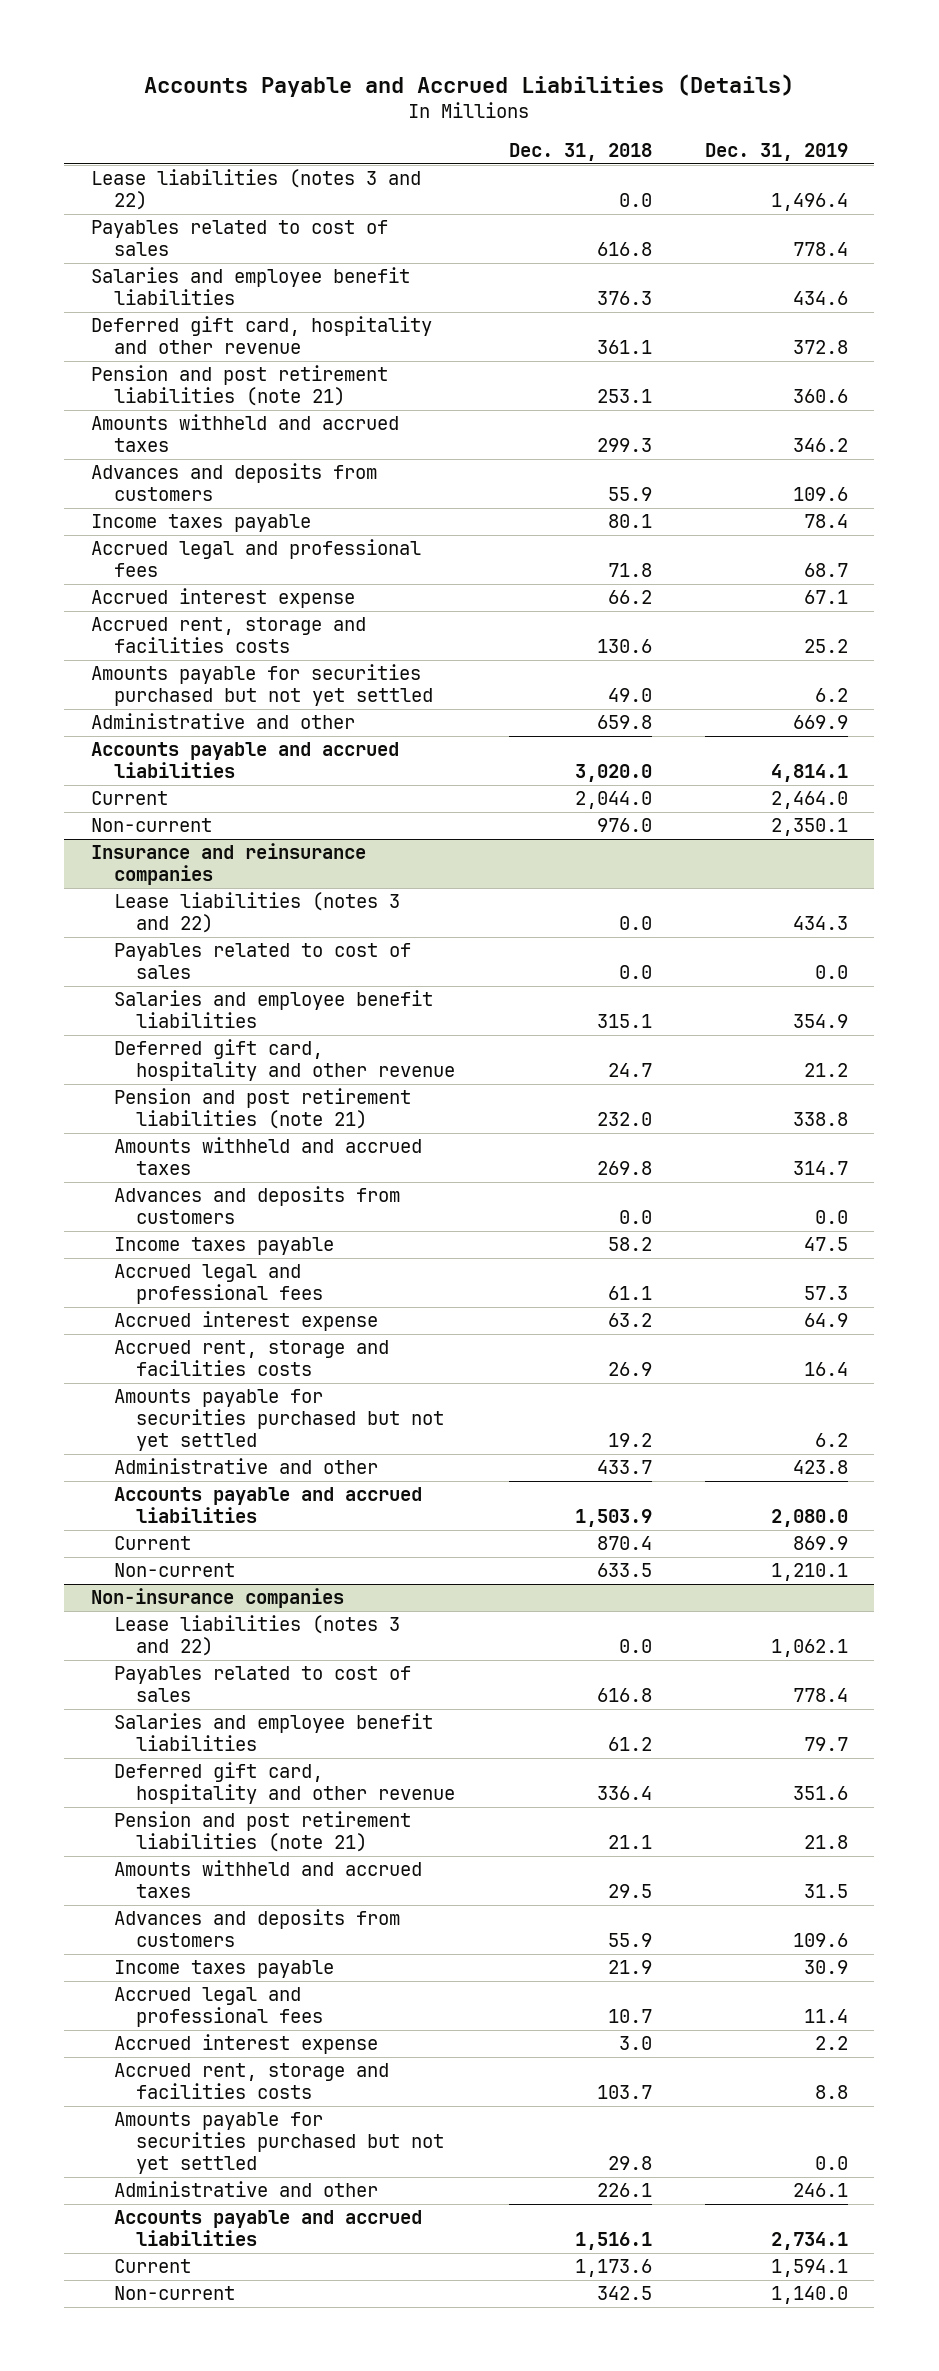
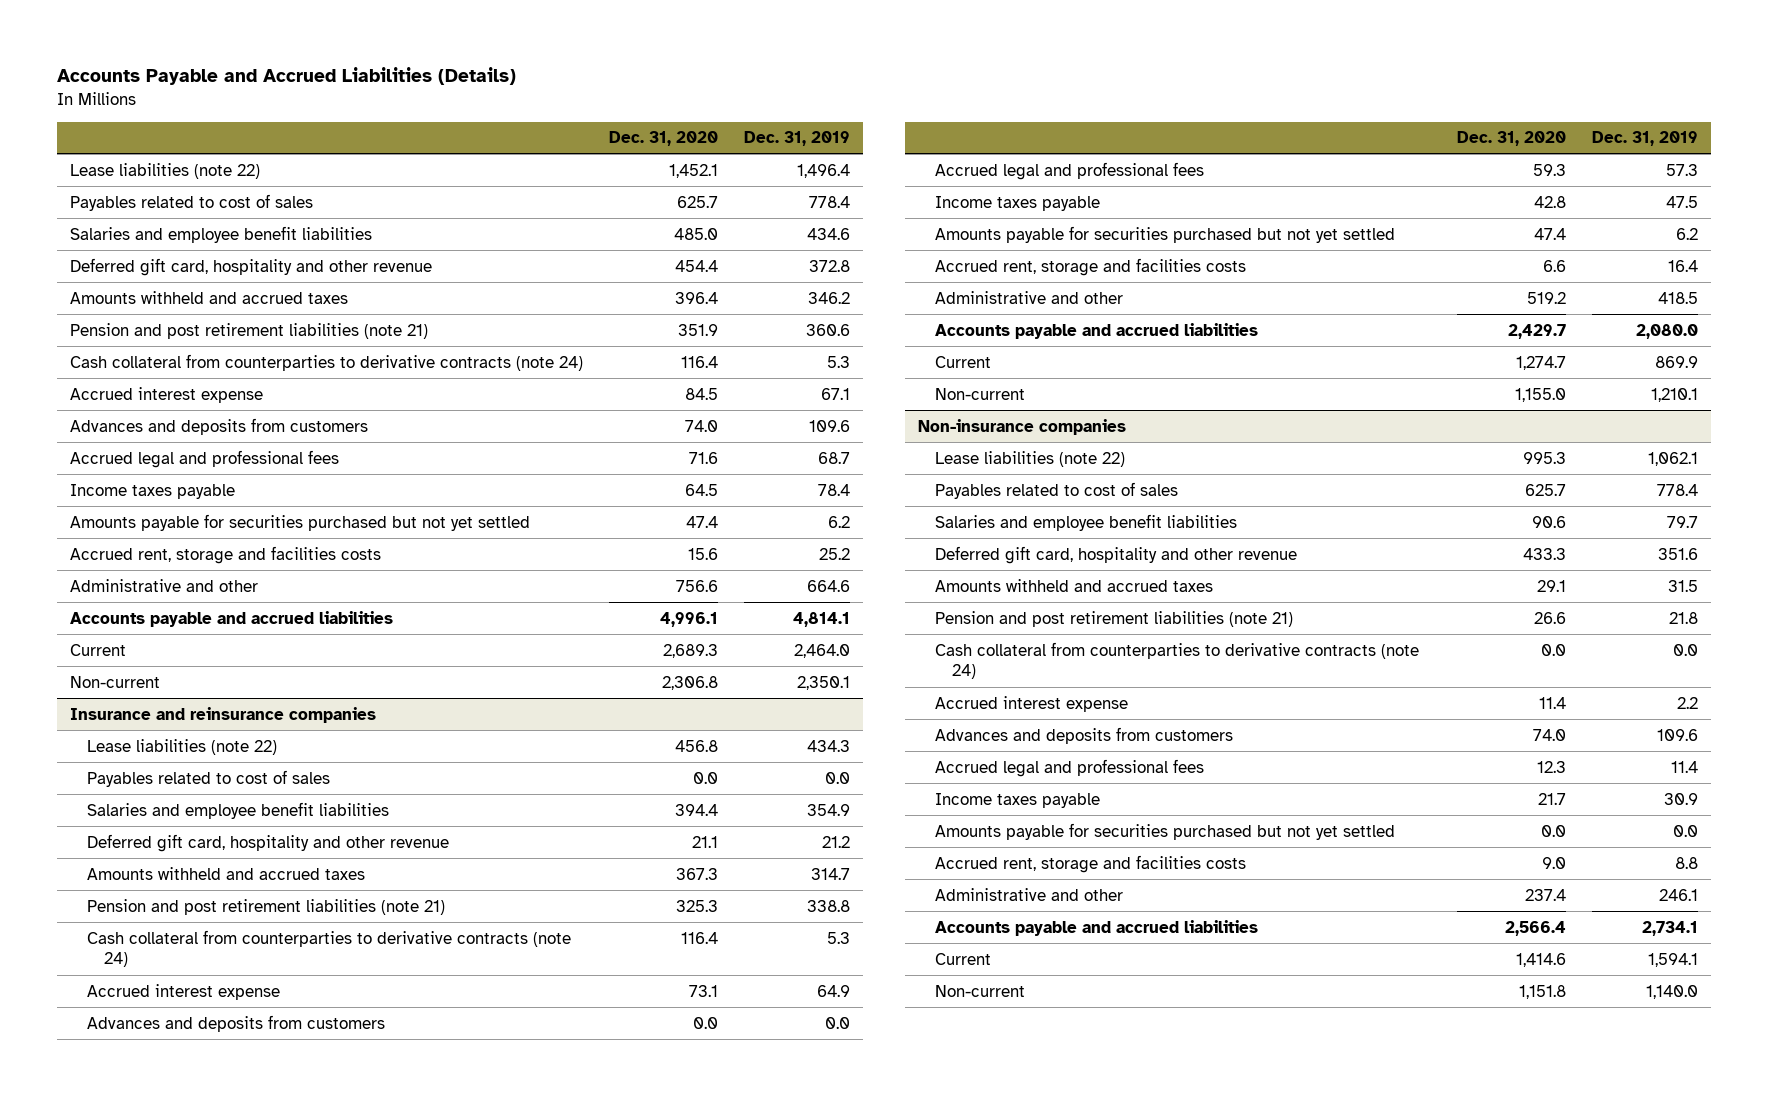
[508,143,652,162] Dec. 31, 2018 -> none
none -> [608,131,718,147] Dec. 31, 2020
[90,169,421,211] Lease liabilities (notes 3 and 22) -> [69,162,260,179] Lease liabilities (note 22)
[90,365,388,407] Pension and post retirement liabilities (note 21) -> [69,322,428,339] Pension and post retirement liabilities (note 21)
none -> [69,353,583,371] Cash collateral from counterparties to derivative contracts (note 24)
[90,588,355,609] Accrued interest expense -> [69,386,263,403] Accrued interest expense
[90,514,311,533] Income taxes payable -> [69,483,235,499] Income taxes payable
[90,617,366,654] Accrued rent, storage and facilities costs -> [69,545,381,564] Accrued rent, storage and facilities costs
[792,715,848,730] 669.9 -> [807,579,851,592] 664.6
[113,892,400,934] Lease liabilities (notes 3 and 22) -> [86,738,277,755] Lease liabilities (note 22)
[113,1088,411,1130] Pension and post retirement liabilities (note 21) -> [86,898,445,915] Pension and post retirement liabilities (note 21)
none -> [86,929,571,968] Cash collateral from counterparties to derivative contracts (note 24)
[113,1311,378,1332] Accrued interest expense -> [86,983,280,1000] Accrued interest expense
[113,1237,334,1256] Income taxes payable -> [934,195,1100,211] Income taxes payable
[113,1340,389,1377] Accrued rent, storage and facilities costs -> [934,257,1246,276] Accrued rent, storage and facilities costs
[792,1460,848,1475] 423.8 -> [1658,291,1699,304] 418.5
[113,1615,400,1657] Lease liabilities (notes 3 and 22) -> [934,450,1125,467] Lease liabilities (note 22)
[113,1811,411,1853] Pension and post retirement liabilities (note 21) -> [934,610,1293,627] Pension and post retirement liabilities (note 21)
none -> [934,641,1419,680] Cash collateral from counterparties to derivative contracts (note 24)
[113,2034,378,2055] Accrued interest expense -> [934,695,1128,712] Accrued interest expense
[113,1960,334,1979] Income taxes payable -> [934,792,1100,808] Income taxes payable
[113,2063,389,2100] Accrued rent, storage and facilities costs -> [934,854,1246,873] Accrued rent, storage and facilities costs

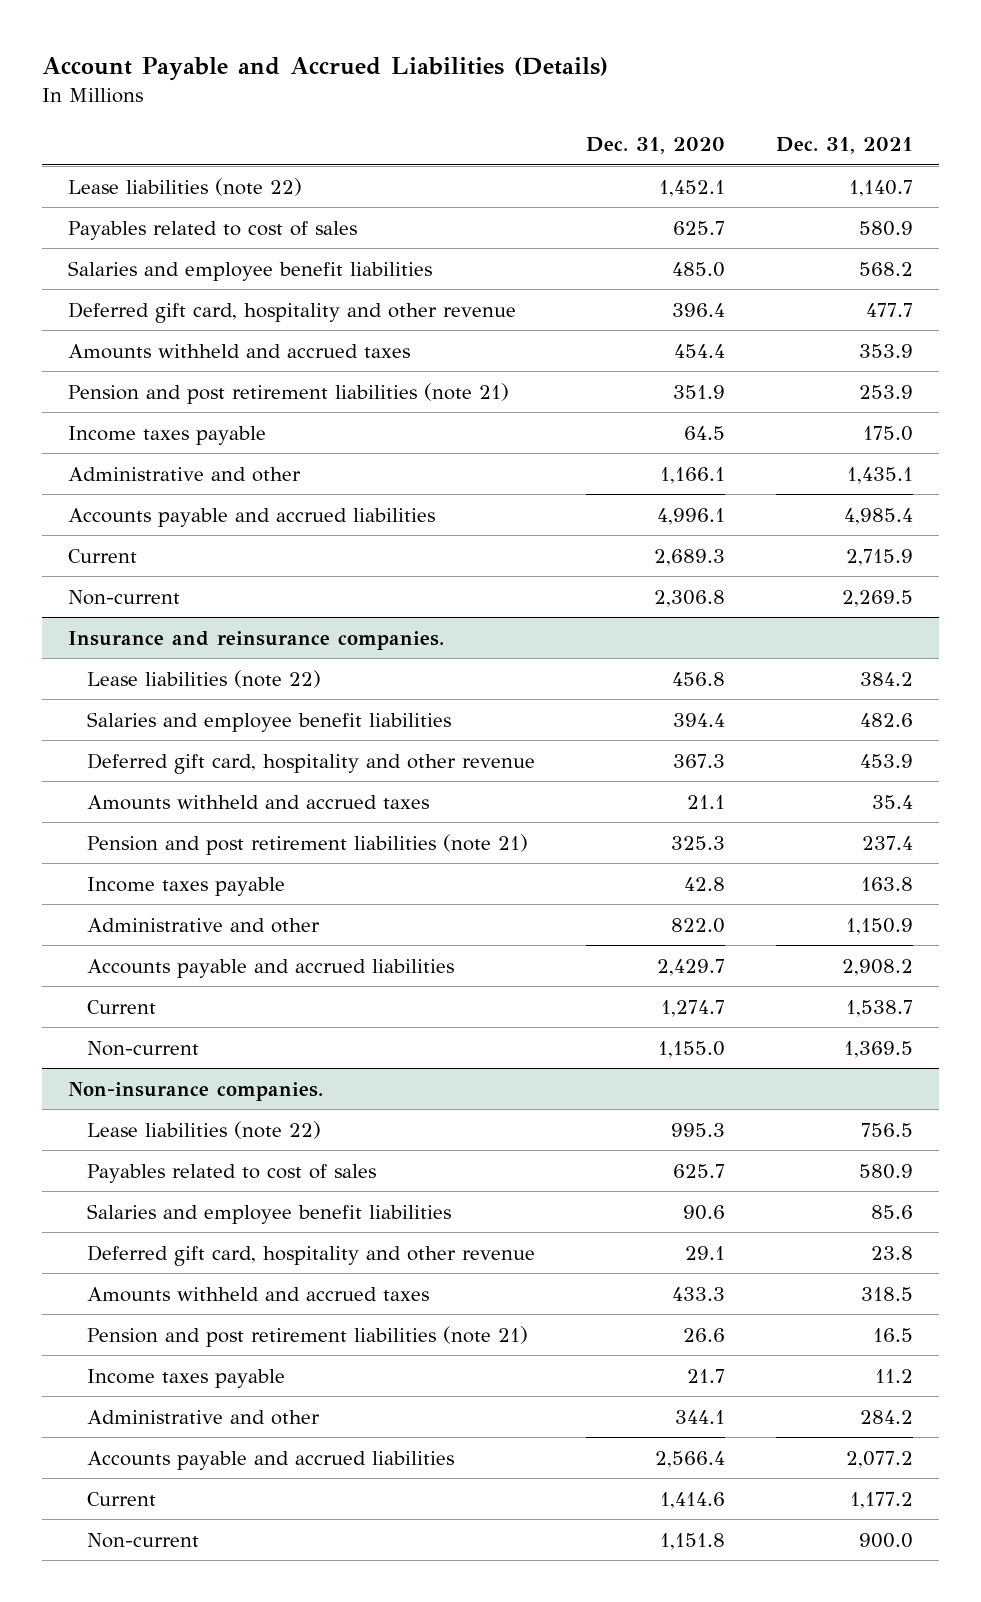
[56,67,516,86] Accounts Payable and Accrued Liabilities (Details) -> [42,57,609,82] Account Payable and Accrued Liabilities (Details)
[744,131,851,147] Dec. 31, 2019 -> none
none -> [776,136,914,154] Dec. 31, 2021
[674,259,718,272] 454.4 -> [672,302,726,317] 396.4
[674,291,718,304] 396.4 -> [674,343,726,358] 454.4
[69,353,583,371] Cash collateral from counterparties to derivative contracts (note 24) -> none
[69,386,263,403] Accrued interest expense -> none
[69,417,368,435] Advances and deposits from customers -> none
[69,449,339,468] Accrued legal and professional fees -> none
[69,513,530,531] Amounts payable for securities purchased but not yet settled -> none
[69,545,381,564] Accrued rent, storage and facilities costs -> none
[675,579,718,592] 756.6 -> [660,466,726,484] 1,166.1
[69,706,376,723] Insurance and reinsurance companies -> [67,630,444,650] Insurance and reinsurance companies.
[86,769,330,787] Payables related to cost of sales -> none
[691,835,718,848] 21.1 -> [673,753,726,768] 367.3
[675,867,718,880] 367.3 -> [687,794,726,809] 21.1
[86,929,571,968] Cash collateral from counterparties to derivative contracts (note 24) -> none
[86,983,280,1000] Accrued interest expense -> none
[86,1014,385,1032] Advances and deposits from customers -> none
[934,161,1204,180] Accrued legal and professional fees -> none
[934,225,1395,243] Amounts payable for securities purchased but not yet settled -> none
[934,257,1246,276] Accrued rent, storage and facilities costs -> none
[1526,291,1566,304] 519.2 -> [671,917,726,933] 822.0
[917,418,1126,435] Non-insurance companies -> [67,1081,323,1101] Non-insurance companies.
[1522,547,1566,560] 433.3 -> [685,1245,726,1260] 29.1
[1536,579,1566,592] 29.1 -> [672,1286,726,1301] 433.3
[934,641,1419,680] Cash collateral from counterparties to derivative contracts (note 24) -> none
[934,695,1128,712] Accrued interest expense -> none
[934,726,1233,744] Advances and deposits from customers -> none
[934,758,1204,777] Accrued legal and professional fees -> none
[934,822,1395,840] Amounts payable for securities purchased but not yet settled -> none
[934,854,1246,873] Accrued rent, storage and facilities costs -> none
[1524,888,1566,901] 237.4 -> [675,1409,726,1424] 344.1

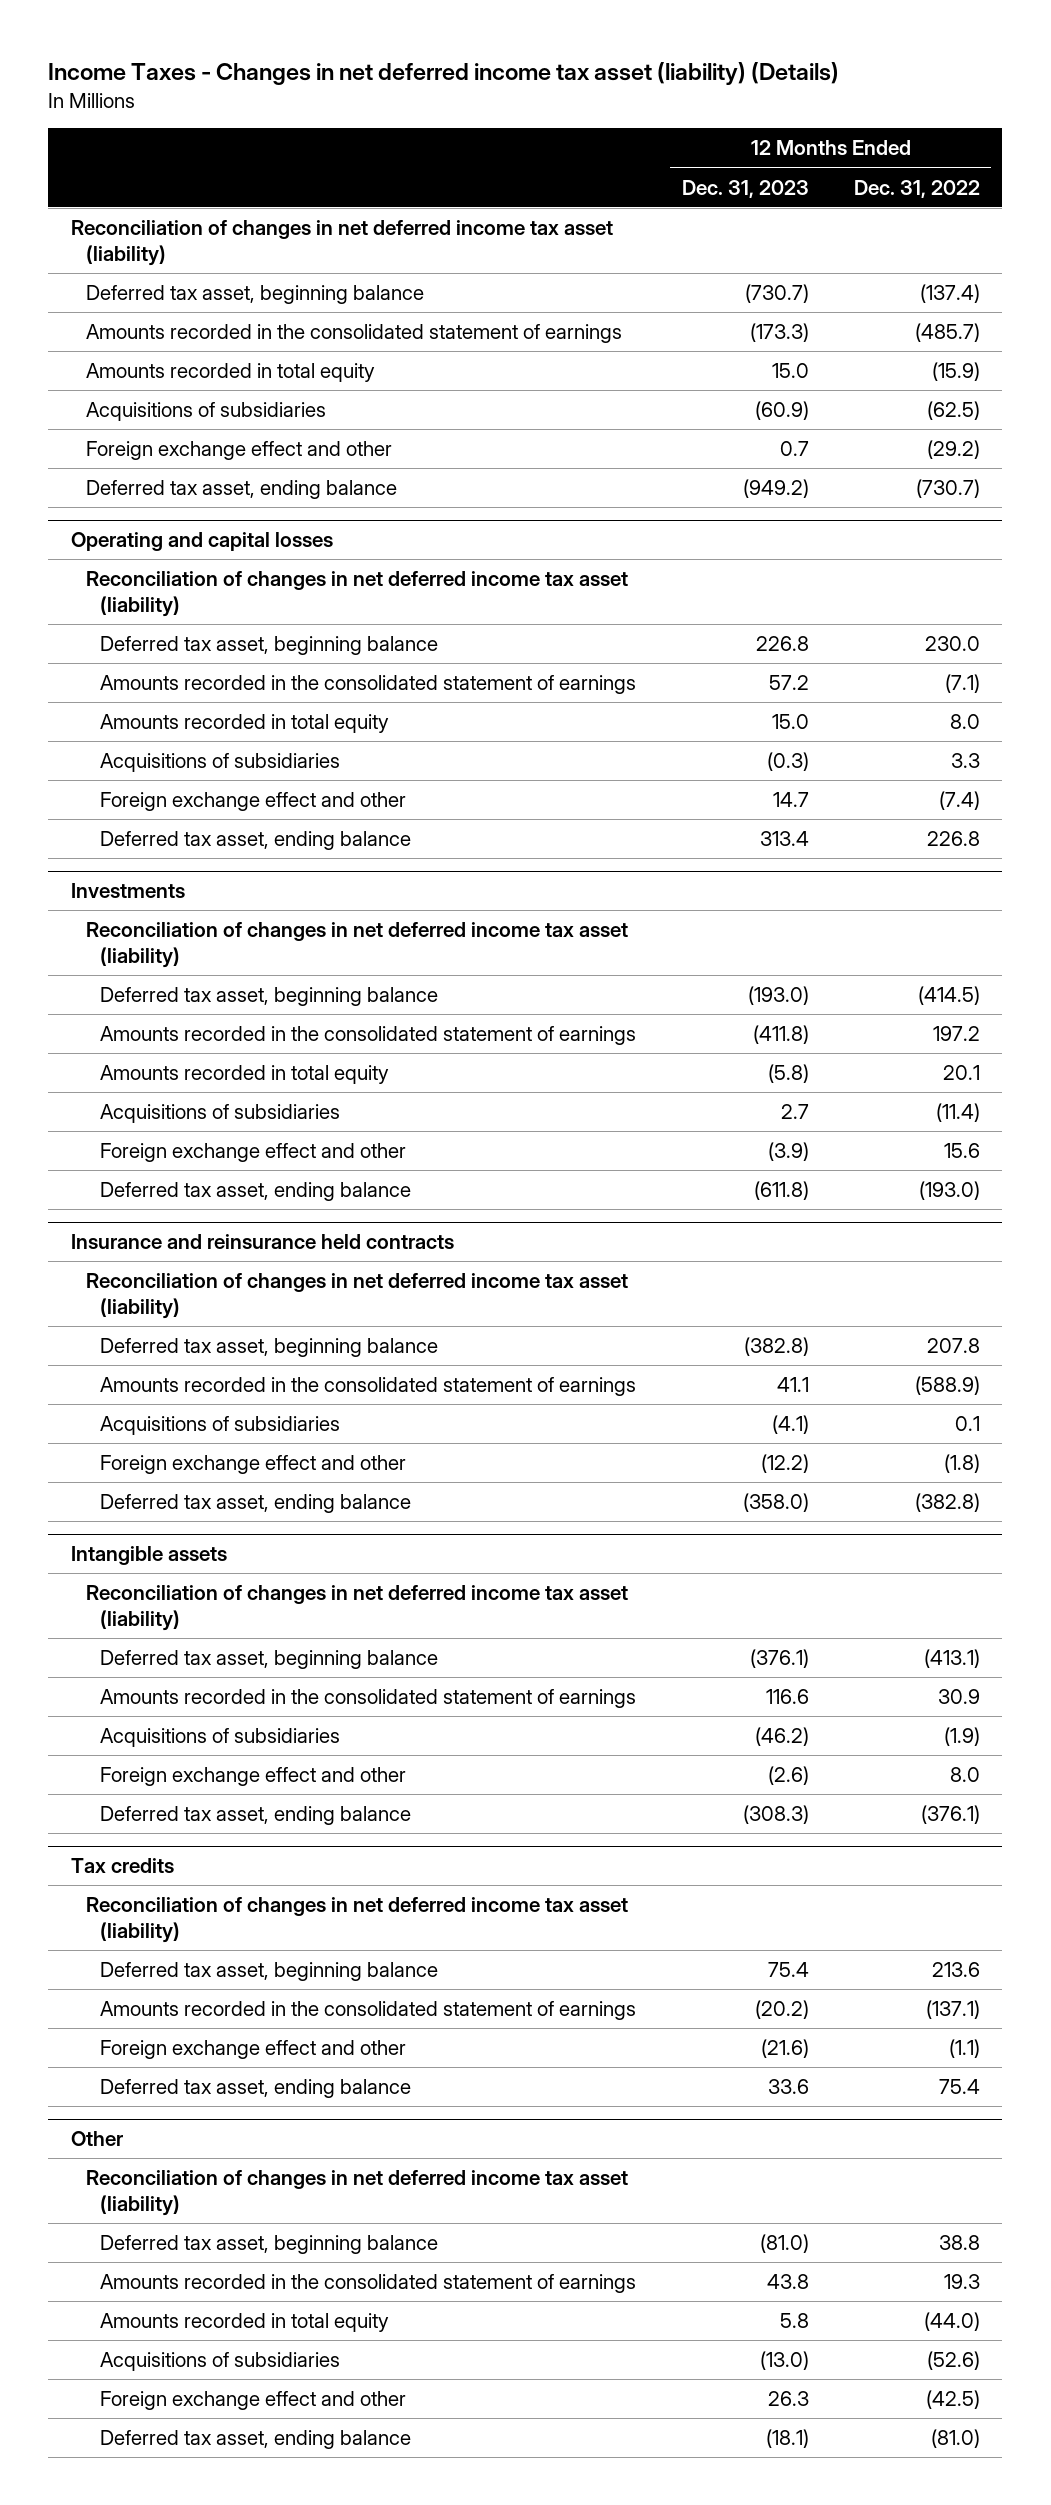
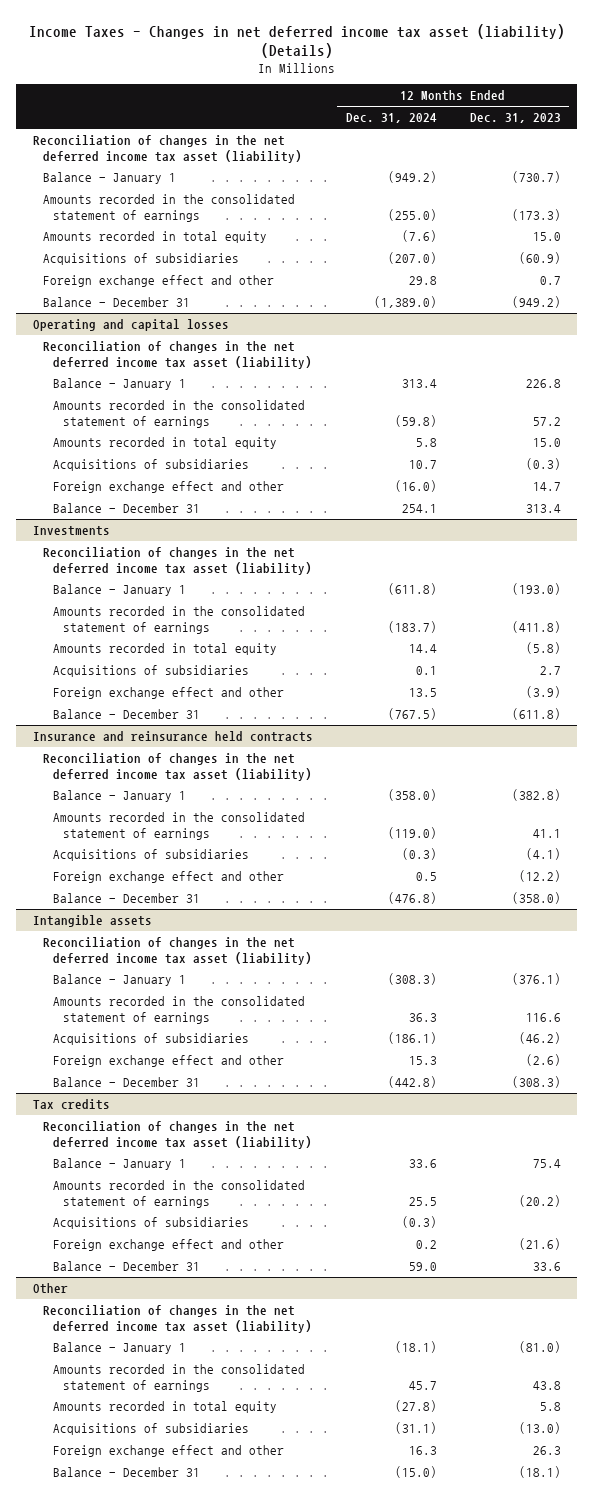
[853,179,980,198] Dec. 31, 2022 -> none
none -> [345,113,437,124] Dec. 31, 2024
[70,220,613,267] Reconciliation of changes in net deferred income tax asset (liability) -> [32,134,302,163] Reconciliation of changes in the net deferred income tax asset (liability)
[85,285,424,305] Deferred tax asset, beginning balance -> [42,171,176,184] Balance - January 1
[85,480,397,500] Deferred tax asset, ending balance -> [42,296,190,307] Balance - December 31
[85,571,628,618] Reconciliation of changes in net deferred income tax asset (liability) -> [42,340,312,369] Reconciliation of changes in the net deferred income tax asset (liability)
[100,636,439,656] Deferred tax asset, beginning balance -> [52,377,186,390] Balance - January 1
[100,831,412,851] Deferred tax asset, ending balance -> [52,502,200,513] Balance - December 31
[85,922,628,969] Reconciliation of changes in net deferred income tax asset (liability) -> [42,546,312,575] Reconciliation of changes in the net deferred income tax asset (liability)
[100,987,439,1007] Deferred tax asset, beginning balance -> [52,583,186,596] Balance - January 1
[100,1182,412,1202] Deferred tax asset, ending balance -> [52,708,200,719] Balance - December 31
[85,1273,628,1320] Reconciliation of changes in net deferred income tax asset (liability) -> [42,752,312,781] Reconciliation of changes in the net deferred income tax asset (liability)
[100,1338,439,1358] Deferred tax asset, beginning balance -> [52,789,186,802] Balance - January 1
[100,1494,412,1514] Deferred tax asset, ending balance -> [52,892,200,903] Balance - December 31
[85,1585,628,1632] Reconciliation of changes in net deferred income tax asset (liability) -> [42,936,312,965] Reconciliation of changes in the net deferred income tax asset (liability)
[100,1650,439,1670] Deferred tax asset, beginning balance -> [52,973,186,986] Balance - January 1
[100,1806,412,1826] Deferred tax asset, ending balance -> [52,1076,200,1087] Balance - December 31
[85,1897,628,1944] Reconciliation of changes in net deferred income tax asset (liability) -> [42,1120,312,1149] Reconciliation of changes in the net deferred income tax asset (liability)
[100,1962,439,1982] Deferred tax asset, beginning balance -> [52,1157,186,1170] Balance - January 1
none -> [52,1216,249,1229] Acquisitions of subsidiaries
[100,2079,412,2099] Deferred tax asset, ending balance -> [52,1260,200,1271] Balance - December 31
[85,2170,628,2217] Reconciliation of changes in net deferred income tax asset (liability) -> [42,1304,312,1333] Reconciliation of changes in the net deferred income tax asset (liability)
[100,2235,439,2255] Deferred tax asset, beginning balance -> [52,1341,186,1354] Balance - January 1
[100,2430,412,2450] Deferred tax asset, ending balance -> [52,1466,200,1477] Balance - December 31

